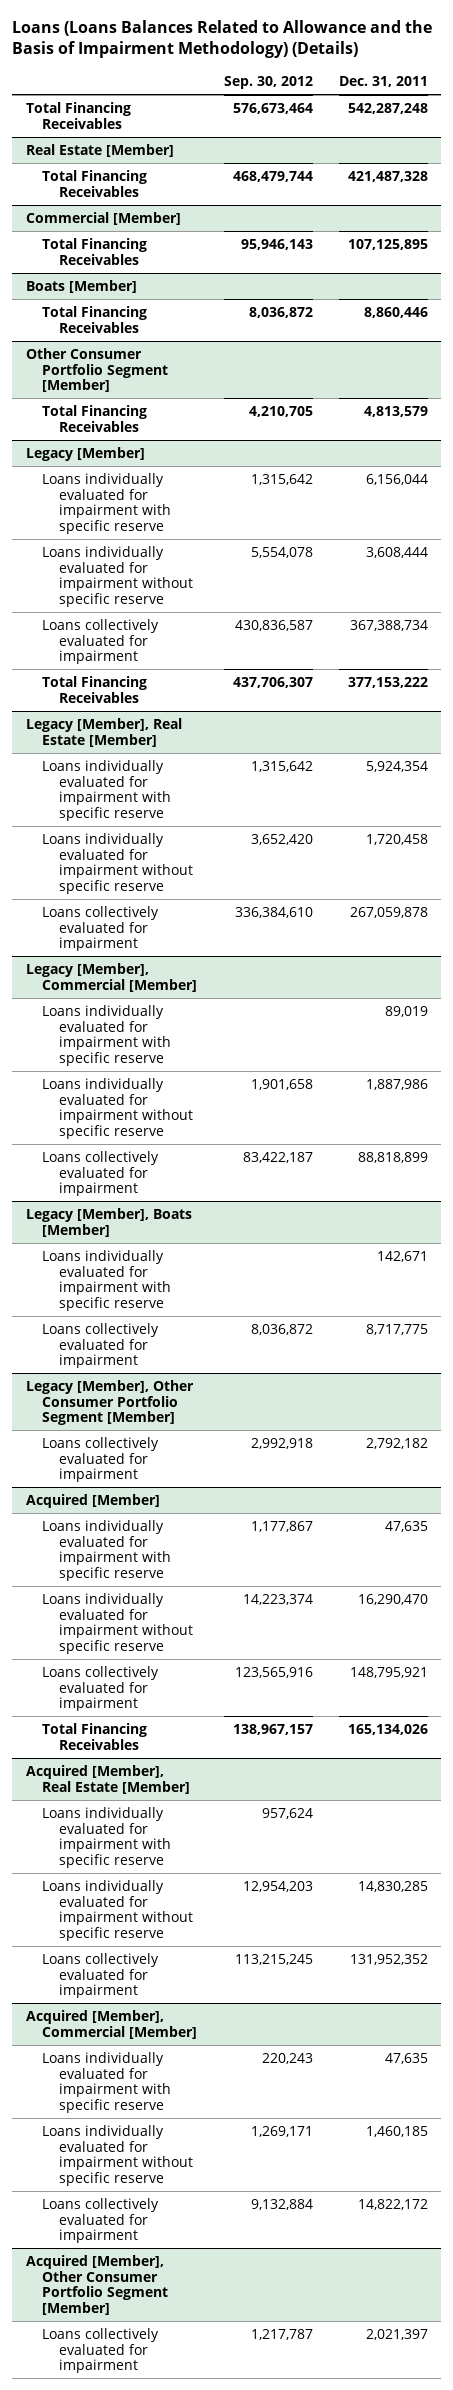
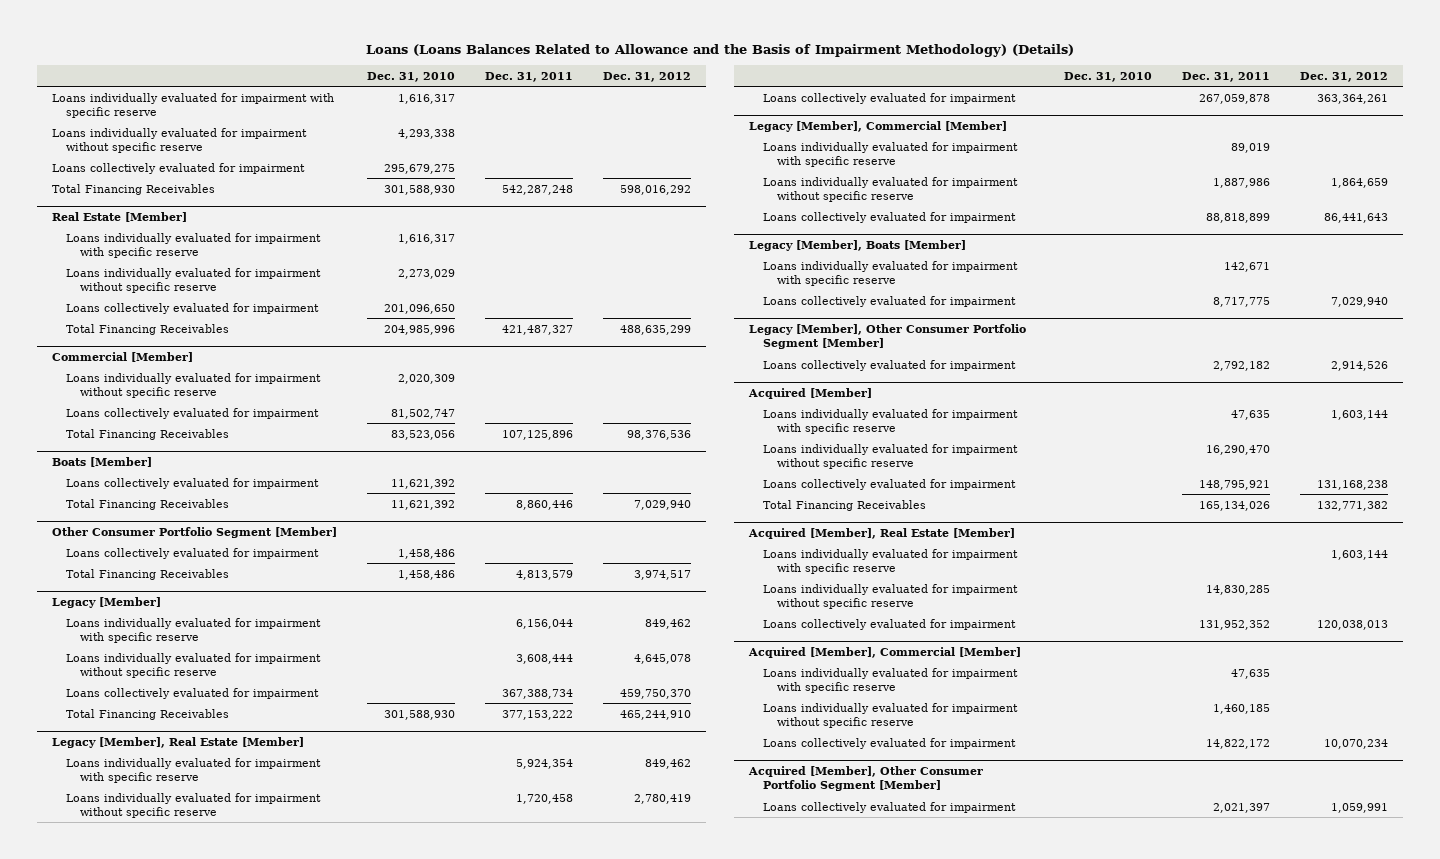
[223,75,313,89] Sep. 30, 2012 -> none
none -> [367,71,456,82] Dec. 31, 2010
none -> [603,71,692,82] Dec. 31, 2012
none -> [52,92,335,118] Loans individually evaluated for impairment with specific reserve
none -> [52,127,308,153] Loans individually evaluated for impairment without specific reserve
none -> [52,162,306,174] Loans collectively evaluated for impairment
none -> [66,232,322,258] Loans individually evaluated for impairment with specific reserve
none -> [66,267,322,293] Loans individually evaluated for impairment without specific reserve
none -> [66,302,320,314] Loans collectively evaluated for impairment
[347,170,428,182] 421,487,328 -> [502,324,574,335] 421,487,327
none -> [66,372,322,398] Loans individually evaluated for impairment without specific reserve
none -> [66,407,320,419] Loans collectively evaluated for impairment
[347,238,428,250] 107,125,895 -> [502,429,574,440] 107,125,896
none -> [66,477,320,489] Loans collectively evaluated for impairment
none -> [66,547,320,559] Loans collectively evaluated for impairment

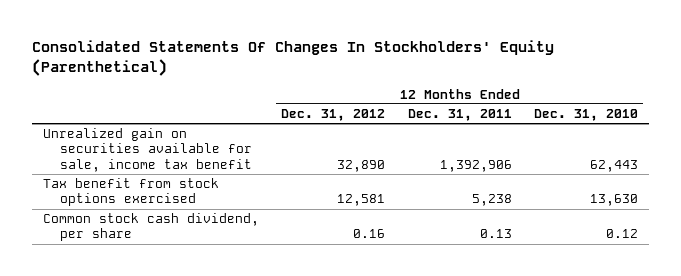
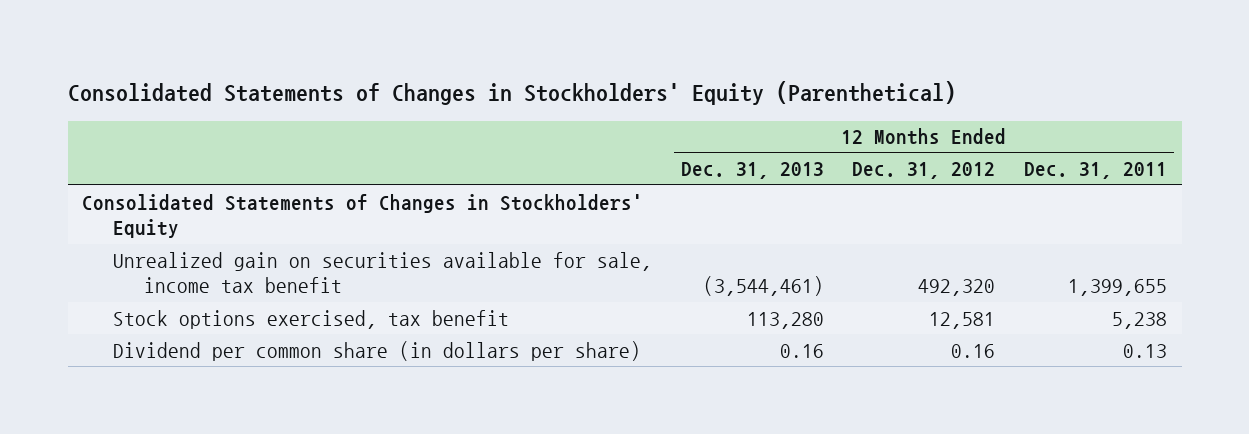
[32,39,555,76] Consolidated Statements Of Changes In Stockholders' Equity (Parenthetical) -> [67,81,956,106] Consolidated Statements of Changes in Stockholders' Equity (Parenthetical)
[533,109,638,122] Dec. 31, 2010 -> none
none -> [680,162,824,180] Dec. 31, 2013
none -> [82,193,644,239] Consolidated Statements of Changes in Stockholders' Equity
[337,159,386,172] 32,890 -> [918,279,996,297] 492,320
[439,159,512,172] 1,392,906 -> [1068,279,1168,297] 1,399,655
[43,178,220,207] Tax benefit from stock options exercised -> [113,309,510,329] Stock options exercised, tax benefit
[43,213,260,242] Common stock cash dividend, per share -> [113,340,642,361] Dividend per common share (in dollars per share)

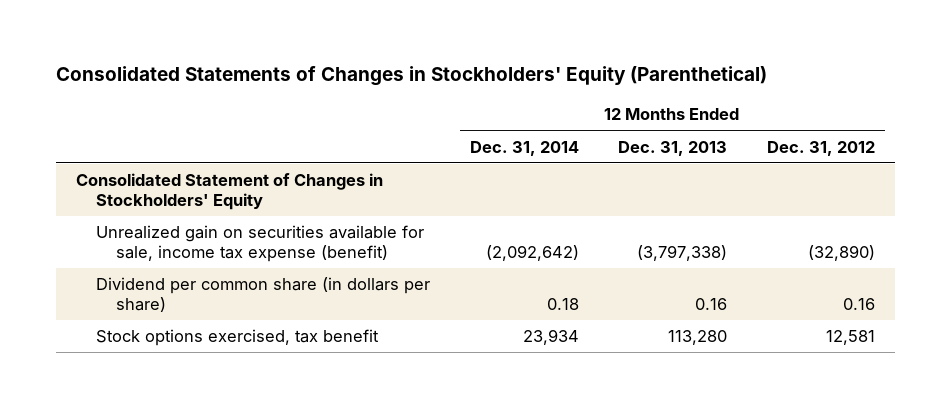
[1024,162,1168,180] Dec. 31, 2011 -> none
none -> [469,140,579,156] Dec. 31, 2014
[82,193,644,239] Consolidated Statements of Changes in Stockholders' Equity -> [75,173,383,211] Consolidated Statement of Changes in Stockholders' Equity
[113,251,653,294] Unrealized gain on securities available for sale, income tax benefit -> [95,225,424,263] Unrealized gain on securities available for sale, income tax expense (benefit)
[702,276,824,297] (3,544,461) -> [637,245,728,262] (3,797,338)
[918,279,996,297] 492,320 -> [807,245,875,262] (32,890)
[113,309,510,329] Stock options exercised, tax benefit -> [95,329,379,347] Stock options exercised, tax benefit

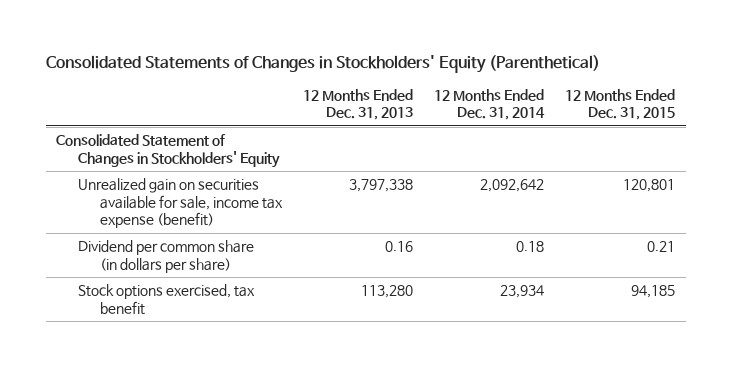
[766,140,875,156] Dec. 31, 2012 -> none
none -> [565,88,676,121] 12 Months Ended Dec. 31, 2015
[485,245,579,262] (2,092,642) -> [479,179,544,193] 2,092,642
[637,245,728,262] (3,797,338) -> [348,179,413,193] 3,797,338

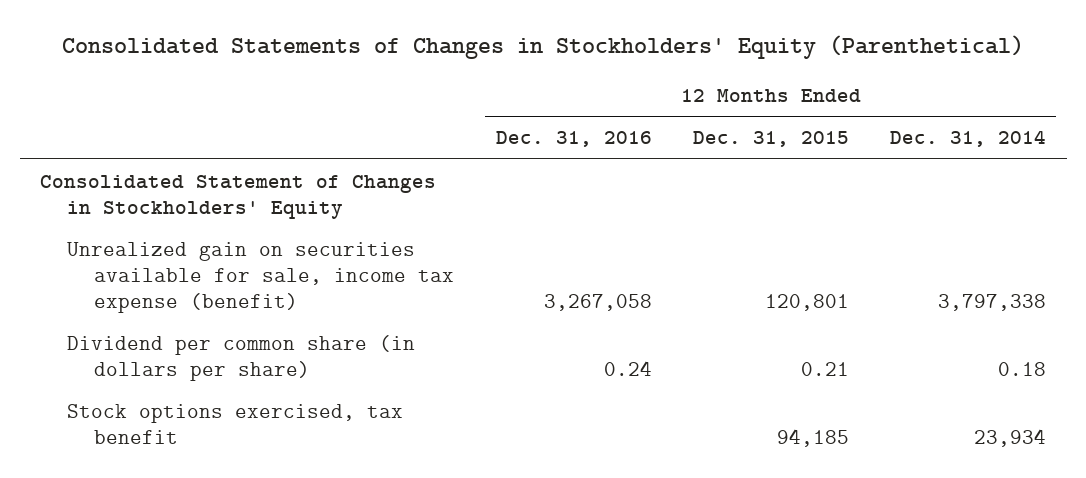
[302,88,413,121] 12 Months Ended Dec. 31, 2013 -> none
none -> [495,131,652,148] Dec. 31, 2016
[479,179,544,193] 2,092,642 -> [938,293,1047,311] 3,797,338

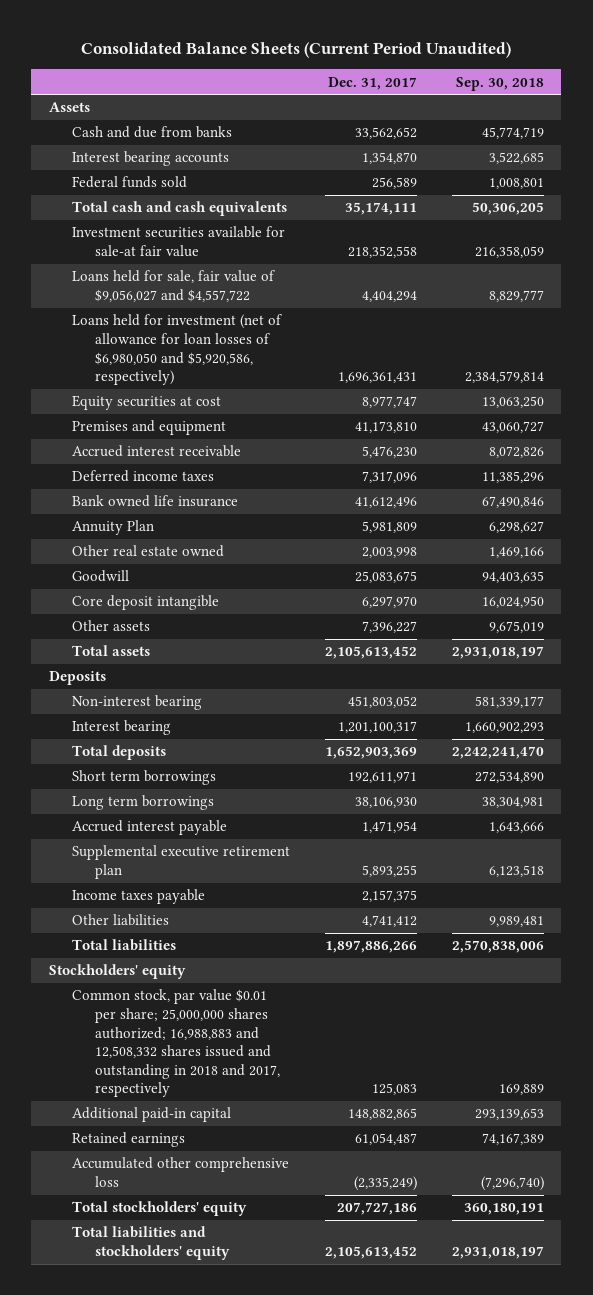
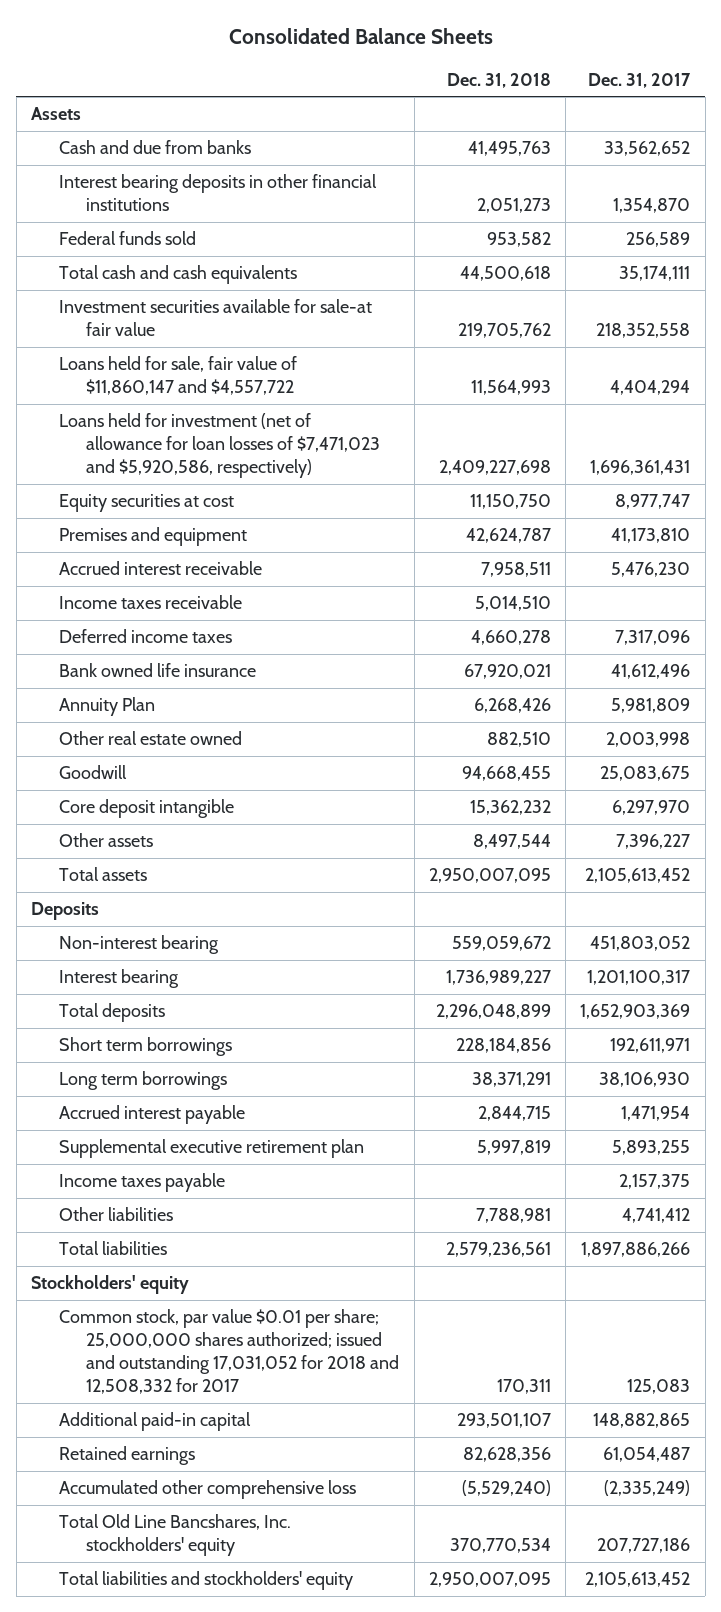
[81,42,512,59] Consolidated Balance Sheets (Current Period Unaudited) -> [228,28,493,45] Consolidated Balance Sheets
[455,76,544,91] Sep. 30, 2018 -> none
none -> [446,72,551,88] Dec. 31, 2018
[71,151,229,167] Interest bearing accounts -> [58,174,377,212] Interest bearing deposits in other financial institutions
[71,270,275,302] Loans held for sale, fair value of $9,056,027 and $4,557,722 -> [58,356,297,396] Loans held for sale, fair value of $11,860,147 and $4,557,722
[71,314,282,386] Loans held for investment (net of allowance for loan losses of $6,980,050 and $5,920,586, respectively) -> [58,413,381,479] Loans held for investment (net of allowance for loan losses of $7,471,023 and $5,920,586, respectively)
none -> [58,595,242,610] Income taxes receivable
[71,989,280,1098] Common stock, par value $0.01 per share; 25,000,000 shares authorized; 16,988,883 and 12,508,332 shares issued and outstanding in 2018 and 2017, respectively -> [58,1309,400,1395] Common stock, par value $0.01 per share; 25,000,000 shares authorized; issued and outstanding 17,031,052 for 2018 and 12,508,332 for 2017
[71,1201,247,1217] Total stockholders' equity -> [58,1514,291,1557] Total Old Line Bancshares, Inc. stockholders' equity

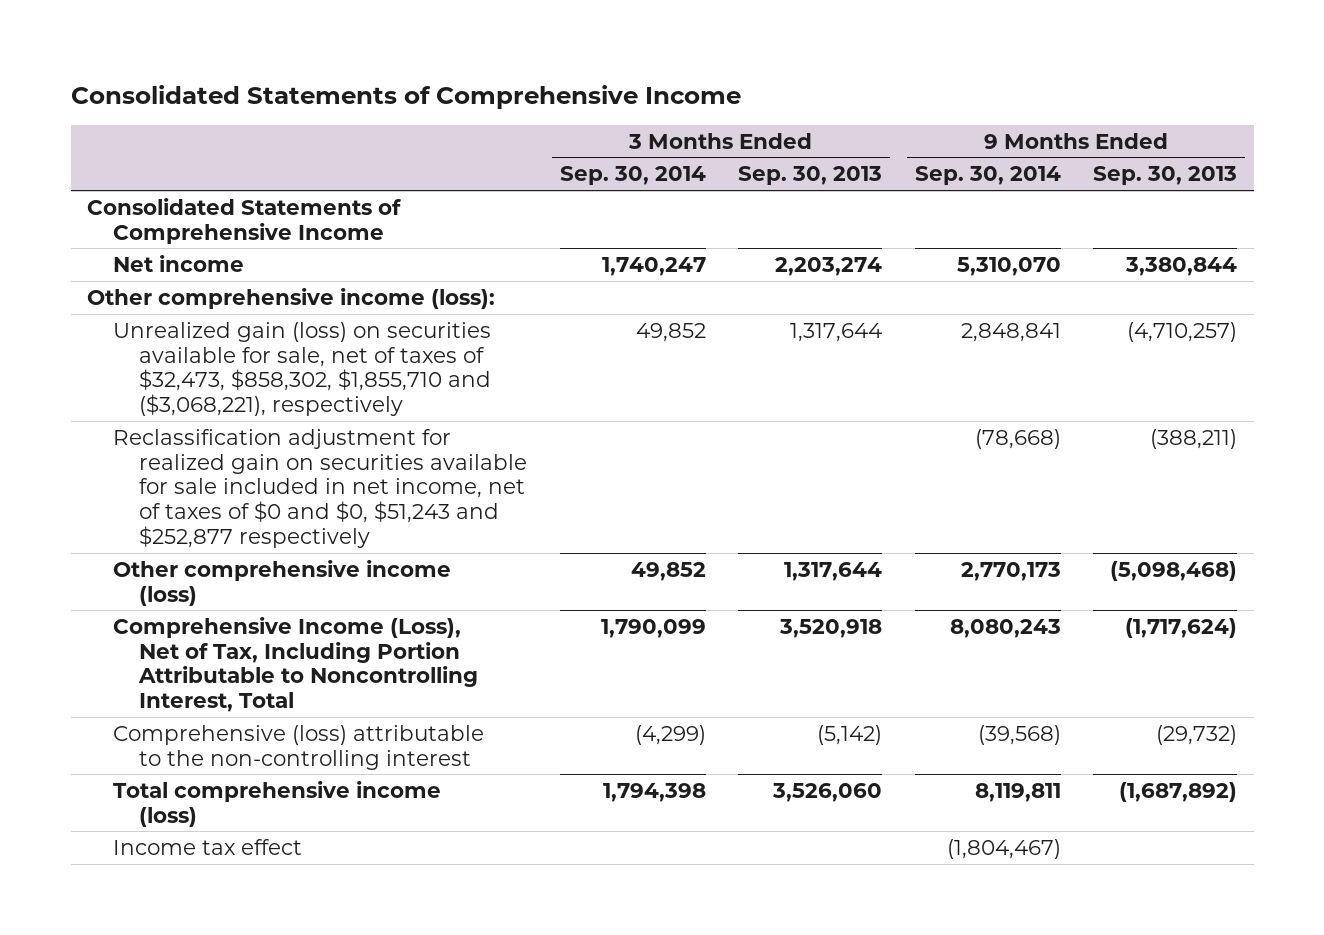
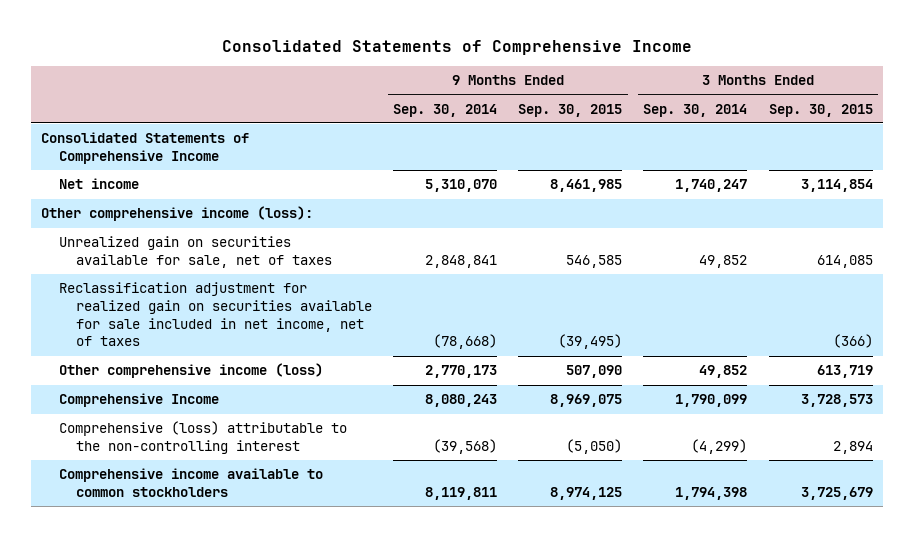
[738,166,883,186] Sep. 30, 2013 -> none
[1093,166,1238,186] Sep. 30, 2013 -> none
none -> [518,103,623,117] Sep. 30, 2015
none -> [768,103,873,117] Sep. 30, 2015
[113,321,492,417] Unrealized gain (loss) on securities available for sale, net of taxes of $32,473, $858,302, $1,855,710 and ($3,068,221), respectively -> [58,236,333,268] Unrealized gain on securities available for sale, net of taxes
[113,428,528,549] Reclassification adjustment for realized gain on securities available for sale included in net income, net of taxes of $0 and $0, $51,243 and $252,877 respectively -> [58,282,373,347] Reclassification adjustment for realized gain on securities available for sale included in net income, net of taxes
[113,616,479,713] Comprehensive Income (Loss), Net of Tax, Including Portion Attributable to Noncontrolling Interest, Total -> [58,393,219,408] Comprehensive Income
[113,838,303,855] Income tax effect -> none
[113,780,442,827] Total comprehensive income (loss) -> [58,468,323,497] Comprehensive income available to common stockholders

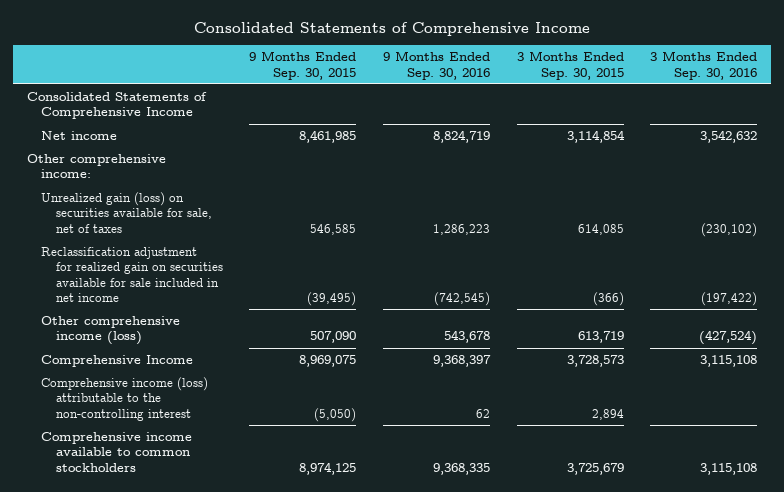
[393,103,498,117] Sep. 30, 2014 -> none
[643,103,748,117] Sep. 30, 2014 -> none
none -> [382,51,490,80] 9 Months Ended Sep. 30, 2016
none -> [650,51,758,80] 3 Months Ended Sep. 30, 2016
[41,206,314,222] Other comprehensive income (loss): -> [26,153,166,179] Other comprehensive income:
[58,236,333,268] Unrealized gain on securities available for sale, net of taxes -> [41,191,212,233] Unrealized gain (loss) on securities available for sale, net of taxes
[58,282,373,347] Reclassification adjustment for realized gain on securities available for sale included in net income, net of taxes -> [41,246,223,303] Reclassification adjustment for realized gain on securities available for sale included in net income
[58,421,347,454] Comprehensive (loss) attributable to the non-controlling interest -> [41,376,209,421] Comprehensive income (loss) attributable to the non-controlling interest

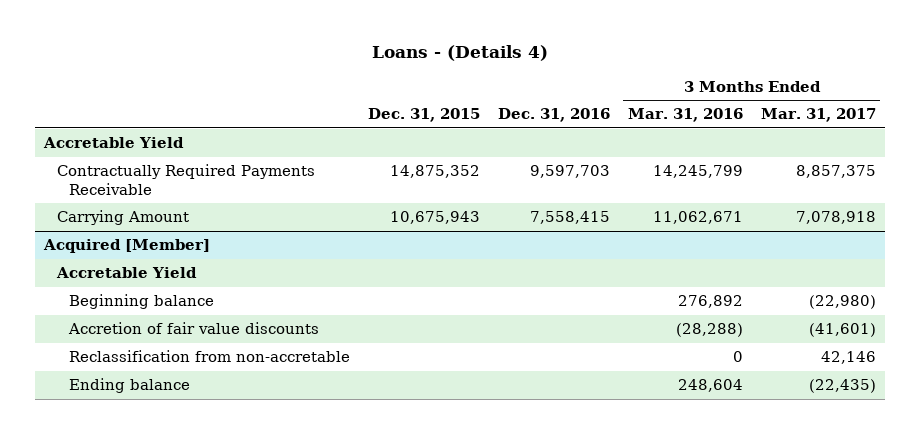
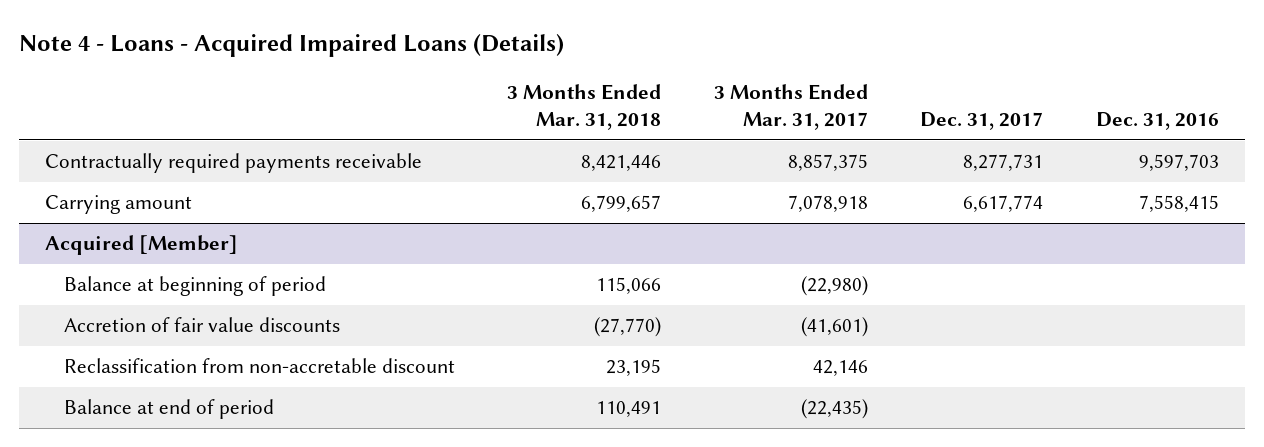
[371,44,548,61] Loans - (Details 4) -> [19,34,565,58] Note 4 - Loans - Acquired Impaired Loans (Details)
[368,108,481,123] Dec. 31, 2015 -> none
[627,108,743,123] Mar. 31, 2016 -> none
none -> [507,84,662,130] 3 Months Ended Mar. 31, 2018
none -> [920,111,1044,130] Dec. 31, 2017
[42,137,184,149] Accretable Yield -> none
[56,164,315,195] Contractually Required Payments Receivable -> [45,153,423,174] Contractually required payments receivable
[56,210,189,226] Carrying Amount -> [45,195,193,215] Carrying amount
[55,267,197,279] Accretable Yield -> none
[69,294,215,310] Beginning balance -> [64,276,327,297] Balance at beginning of period
[69,350,351,363] Reclassification from non-accretable -> [64,358,456,374] Reclassification from non-accretable discount
[69,378,191,394] Ending balance -> [64,399,275,420] Balance at end of period

